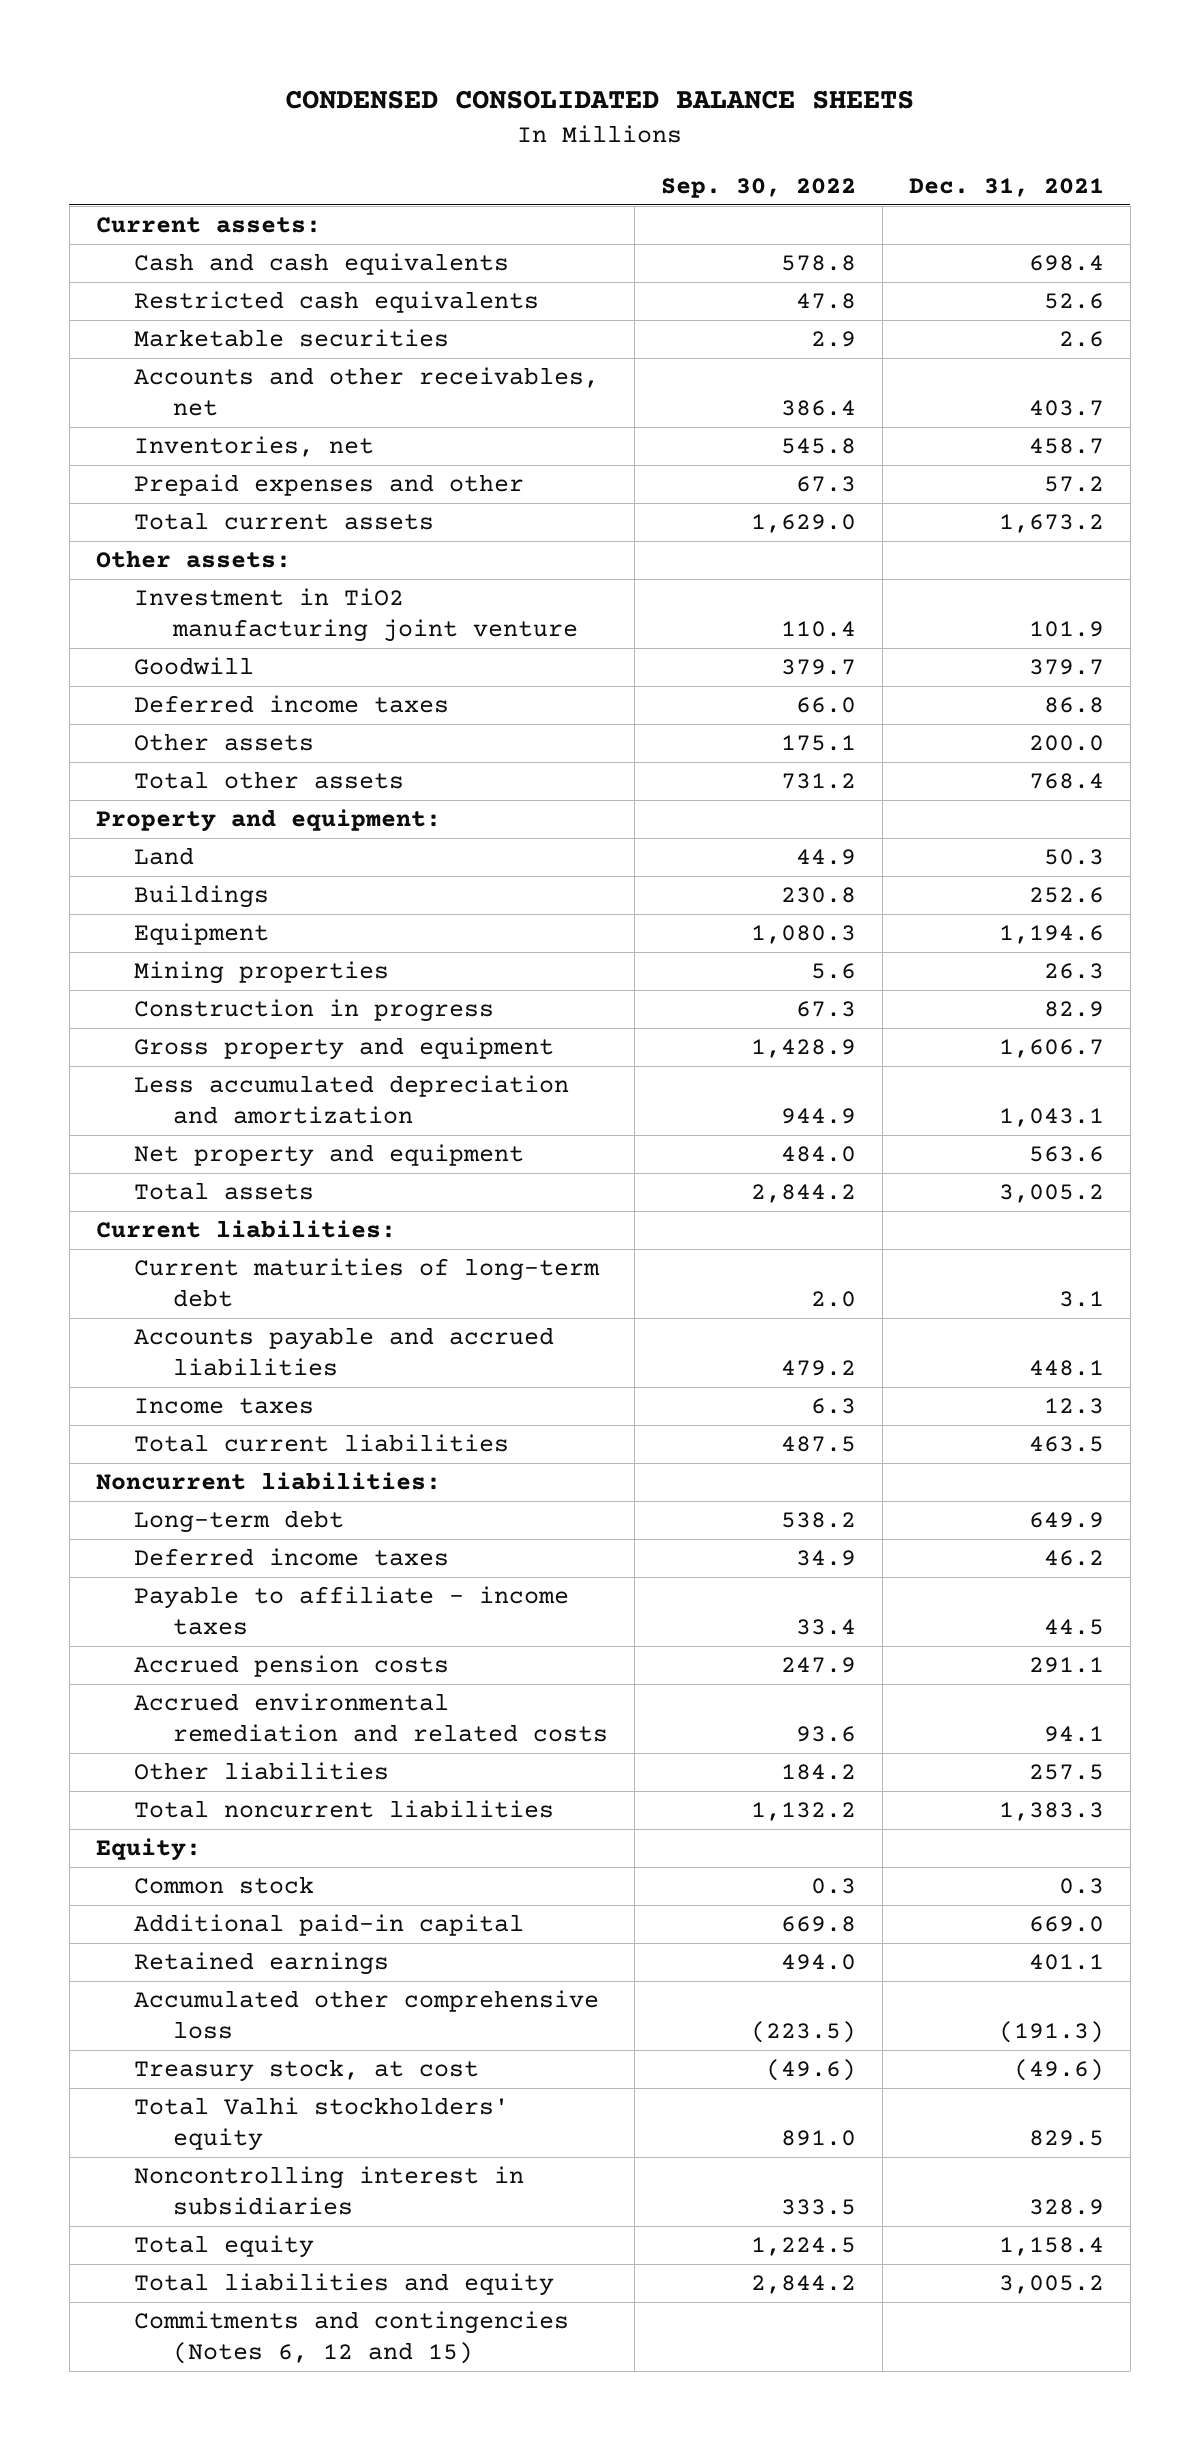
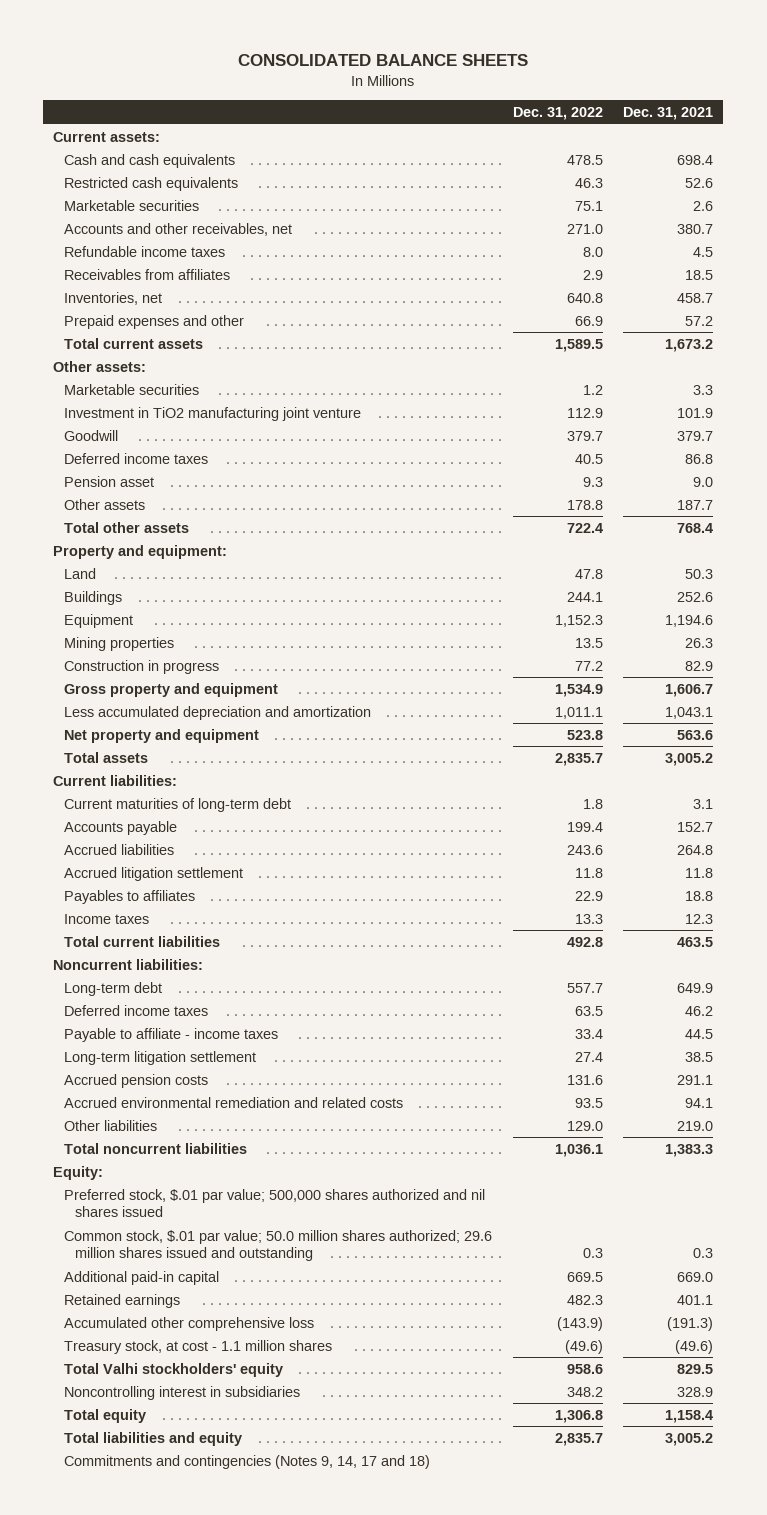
[284,89,914,109] CONDENSED CONSOLIDATED BALANCE SHEETS -> [238,53,529,66] CONSOLIDATED BALANCE SHEETS
[660,178,856,199] Sep. 30, 2022 -> none
none -> [512,107,603,121] Dec. 31, 2022
[1028,400,1104,417] 403.7 -> [677,223,714,234] 380.7
none -> [64,245,226,257] Refundable income taxes
none -> [64,268,231,280] Receivables from affiliates
none -> [64,383,200,395] Marketable securities
none -> [64,475,155,487] Pension asset
[1028,735,1104,752] 200.0 -> [677,499,714,510] 187.7
[134,1327,555,1377] Accounts payable and accrued liabilities -> none
none -> [64,820,178,835] Accounts payable
none -> [64,843,175,855] Accrued liabilities
none -> [64,866,244,881] Accrued litigation settlement
none -> [64,889,196,904] Payables to affiliates
none -> [64,1050,257,1065] Long-term litigation settlement
[1028,1764,1104,1781] 257.5 -> [677,1120,714,1131] 219.0
none -> [64,1188,486,1217] Preferred stock, $.01 par value; 500,000 shares authorized and nil shares issued
[134,1876,315,1895] Common stock -> [64,1229,493,1261] Common stock, $.01 par value; 50.0 million shares authorized; 29.6 million shares issued and outstanding
[134,2059,480,2083] Treasury stock, at cost -> [64,1339,333,1354] Treasury stock, at cost - 1.1 million shares
[134,2311,570,2365] Commitments and contingencies (Notes 6, 12 and 15) -> [64,1454,431,1469] Commitments and contingencies (Notes 9, 14, 17 and 18)

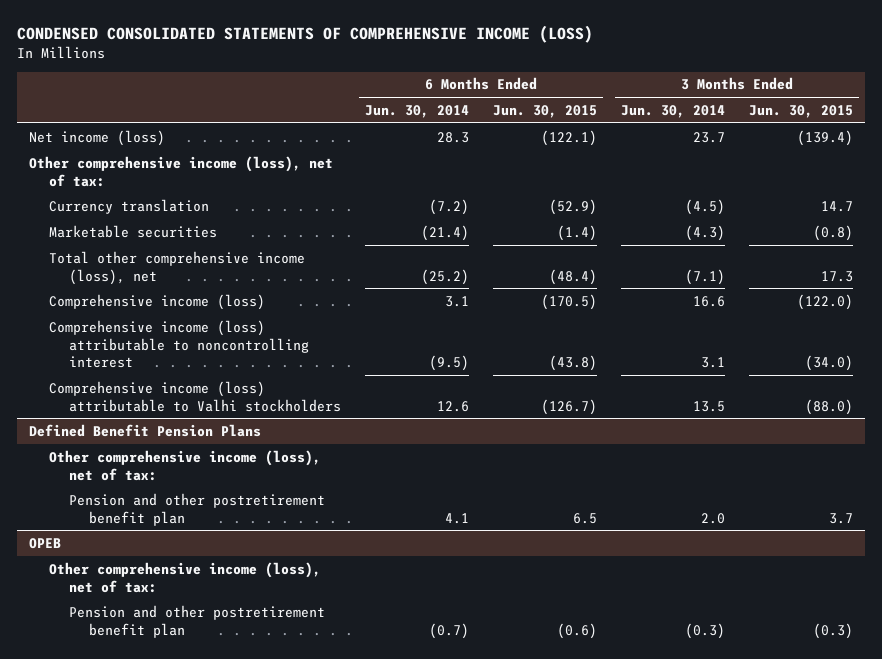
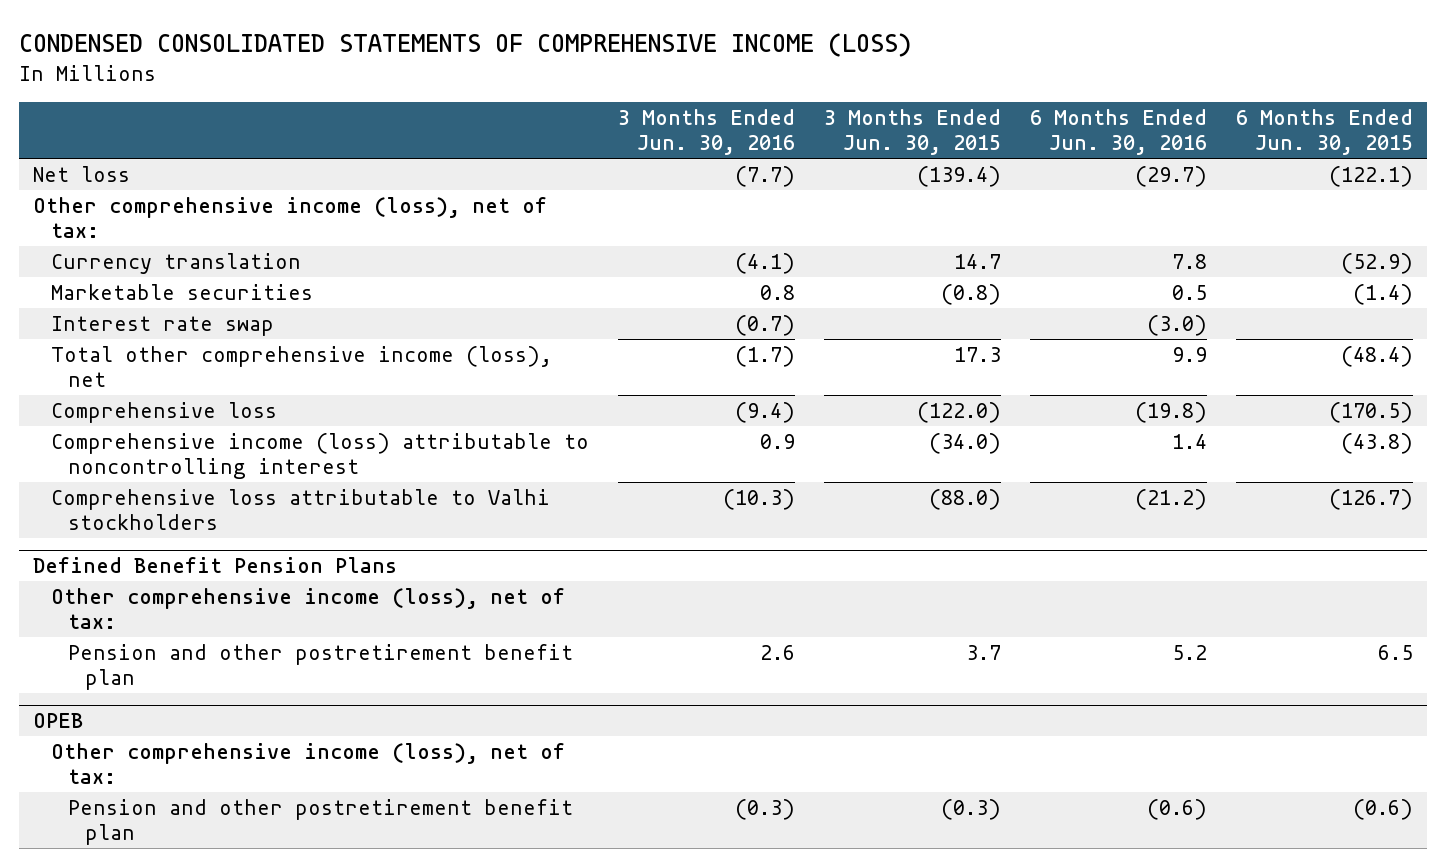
[365,104,470,118] Jun. 30, 2014 -> none
[620,104,725,118] Jun. 30, 2014 -> none
none -> [617,109,795,156] 3 Months Ended Jun. 30, 2016
none -> [1029,109,1207,156] 6 Months Ended Jun. 30, 2016
[29,129,166,146] Net income (loss) -> [33,165,131,182] Net loss
none -> [50,315,274,336] Interest rate swap
[49,293,266,310] Comprehensive income (loss) -> [50,401,277,423] Comprehensive loss
[49,380,342,412] Comprehensive income (loss) attributable to Valhi stockholders -> [50,488,550,531] Comprehensive loss attributable to Valhi stockholders

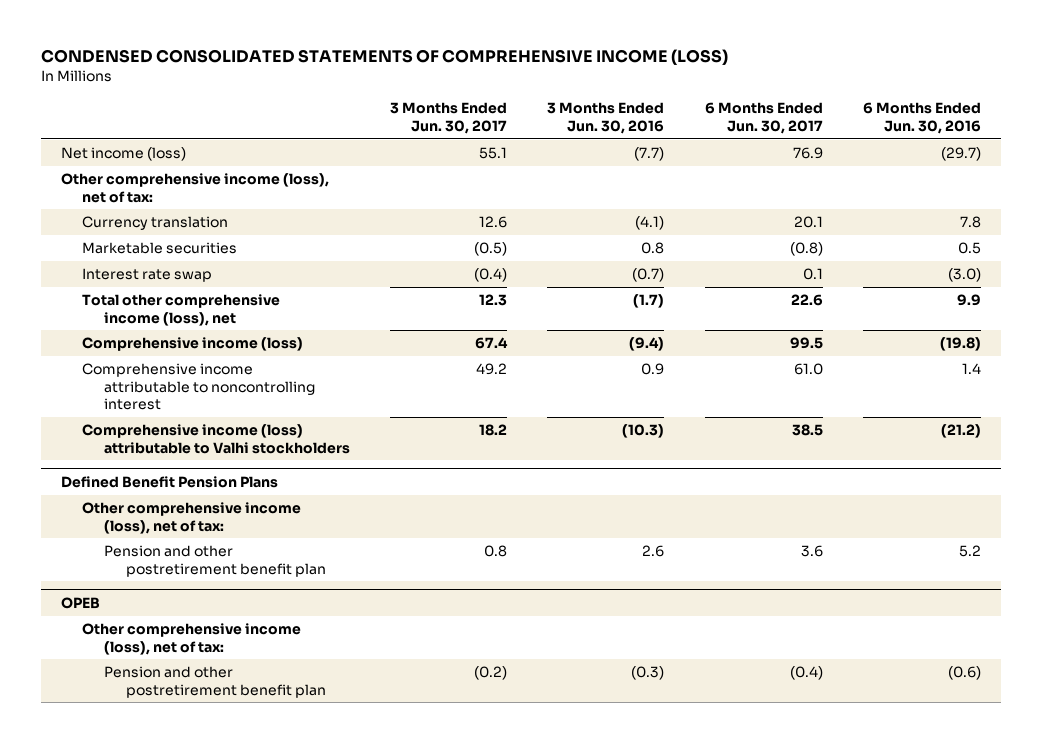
[823,109,1001,156] 3 Months Ended Jun. 30, 2015 -> none
[1235,109,1413,156] 6 Months Ended Jun. 30, 2015 -> none
none -> [390,102,508,134] 3 Months Ended Jun. 30, 2017
none -> [704,102,823,134] 6 Months Ended Jun. 30, 2017
[33,165,131,182] Net loss -> [60,147,186,162] Net income (loss)
[50,401,277,423] Comprehensive loss -> [82,337,304,352] Comprehensive income (loss)
[50,432,589,480] Comprehensive income (loss) attributable to noncontrolling interest -> [82,363,316,411] Comprehensive income attributable to noncontrolling interest
[50,488,550,531] Comprehensive loss attributable to Valhi stockholders -> [82,424,351,454] Comprehensive income (loss) attributable to Valhi stockholders

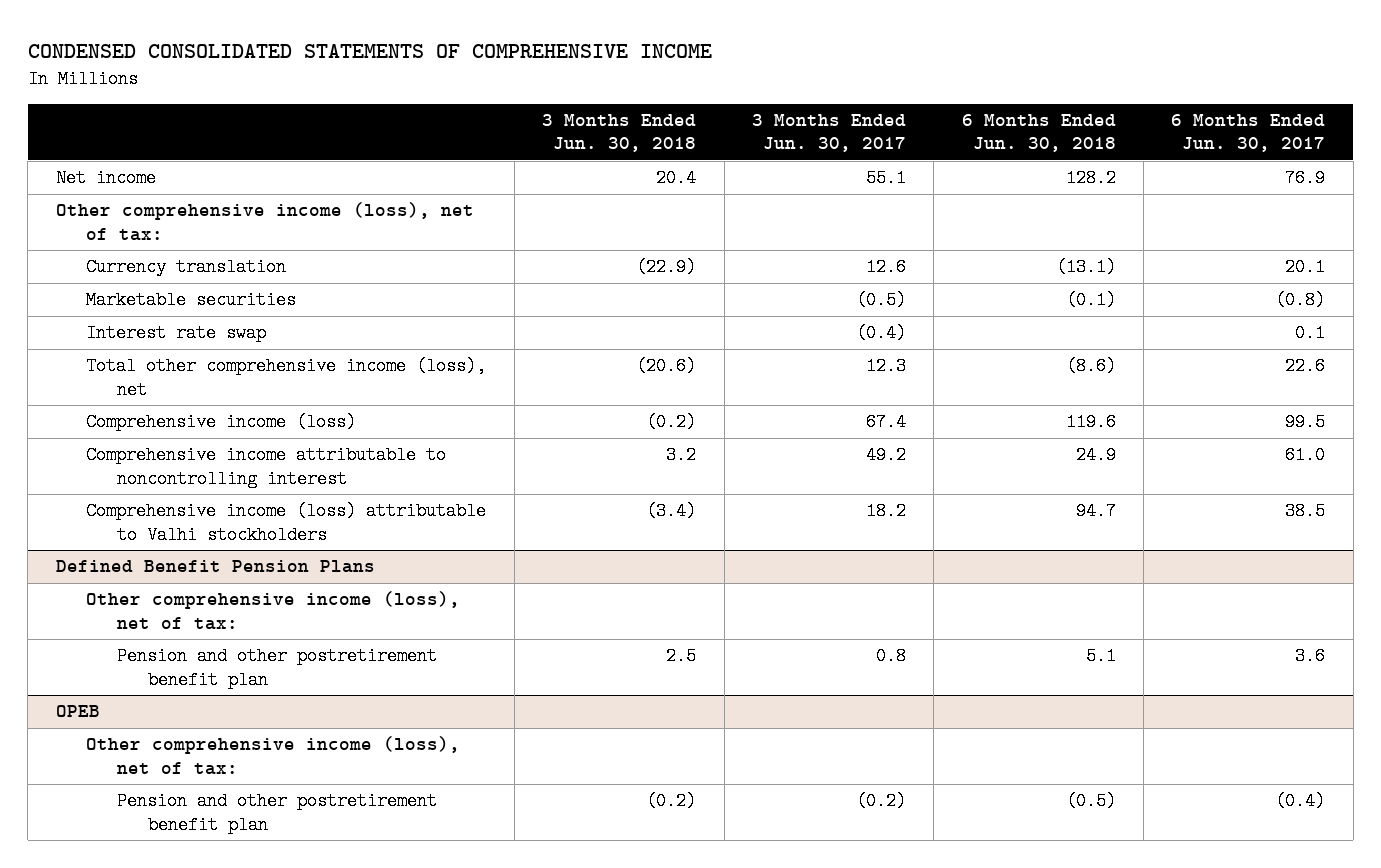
[40,49,728,66] CONDENSED CONSOLIDATED STATEMENTS OF COMPREHENSIVE INCOME (LOSS) -> [27,44,712,59] CONDENSED CONSOLIDATED STATEMENTS OF COMPREHENSIVE INCOME
[547,102,665,134] 3 Months Ended Jun. 30, 2016 -> none
[862,102,981,134] 6 Months Ended Jun. 30, 2016 -> none
none -> [542,114,697,153] 3 Months Ended Jun. 30, 2018
none -> [961,114,1116,153] 6 Months Ended Jun. 30, 2018
[60,147,186,162] Net income (loss) -> [55,169,156,188] Net income

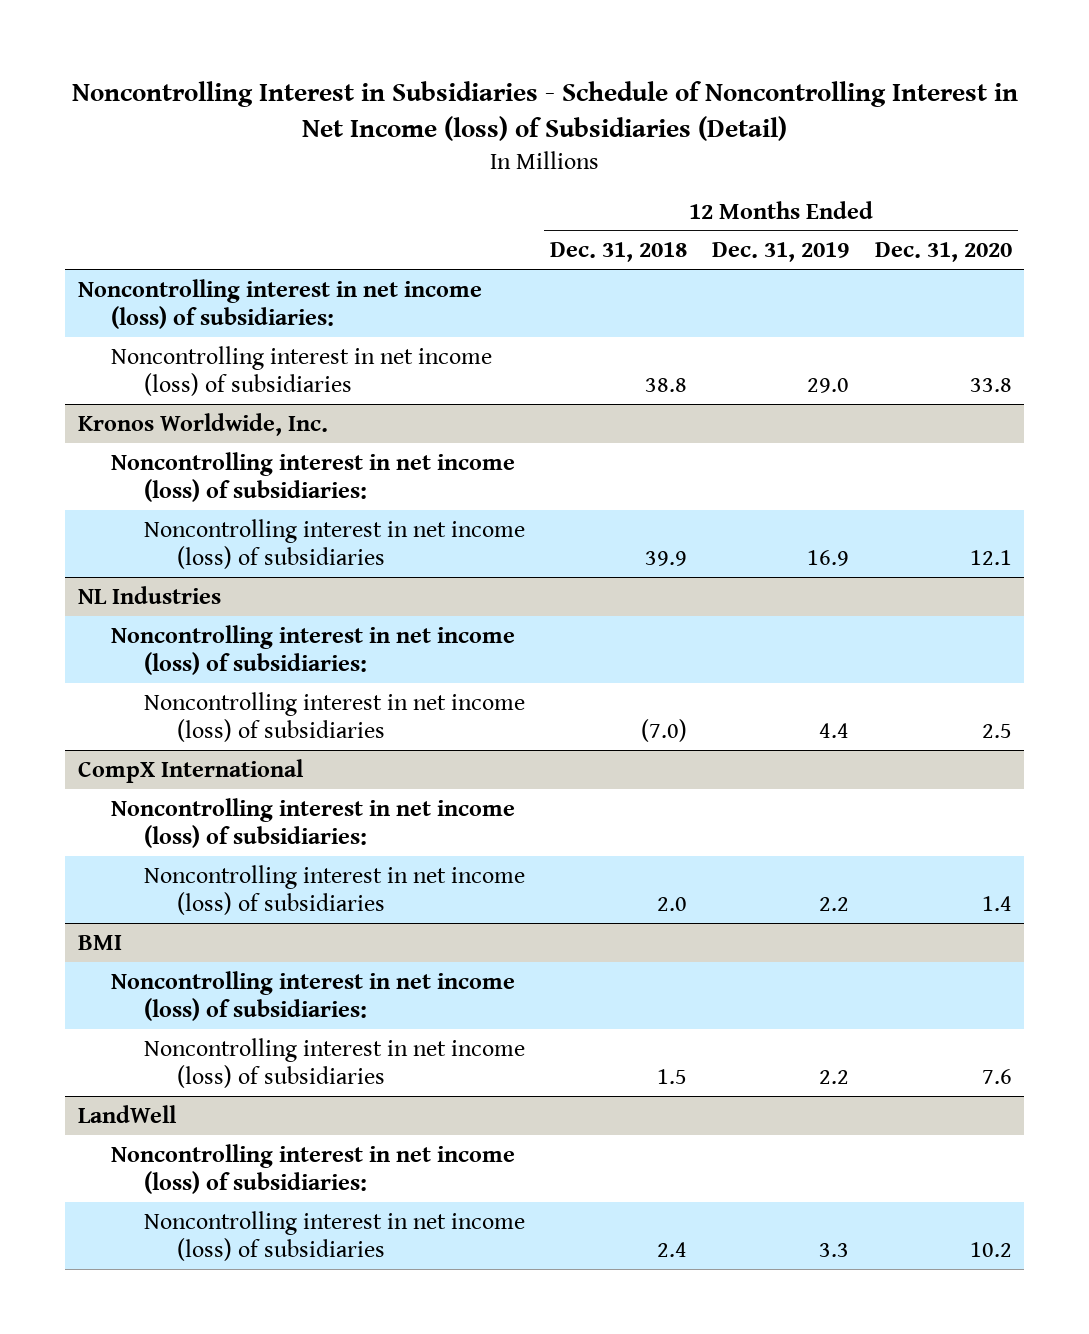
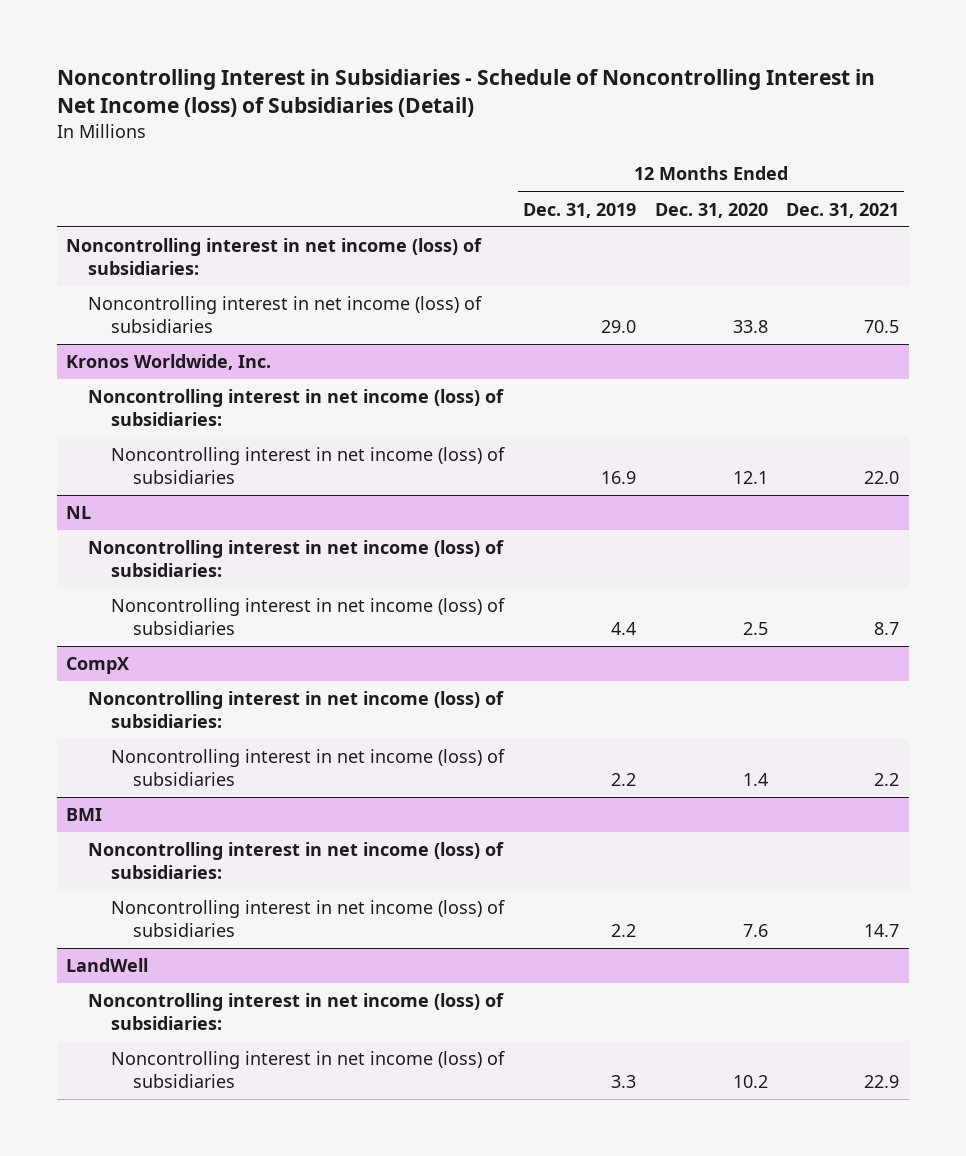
[549,242,687,263] Dec. 31, 2018 -> none
none -> [786,202,900,218] Dec. 31, 2021
[77,585,221,604] NL Industries -> [66,506,92,520] NL
[77,758,304,783] CompX International -> [66,657,130,675] CompX

